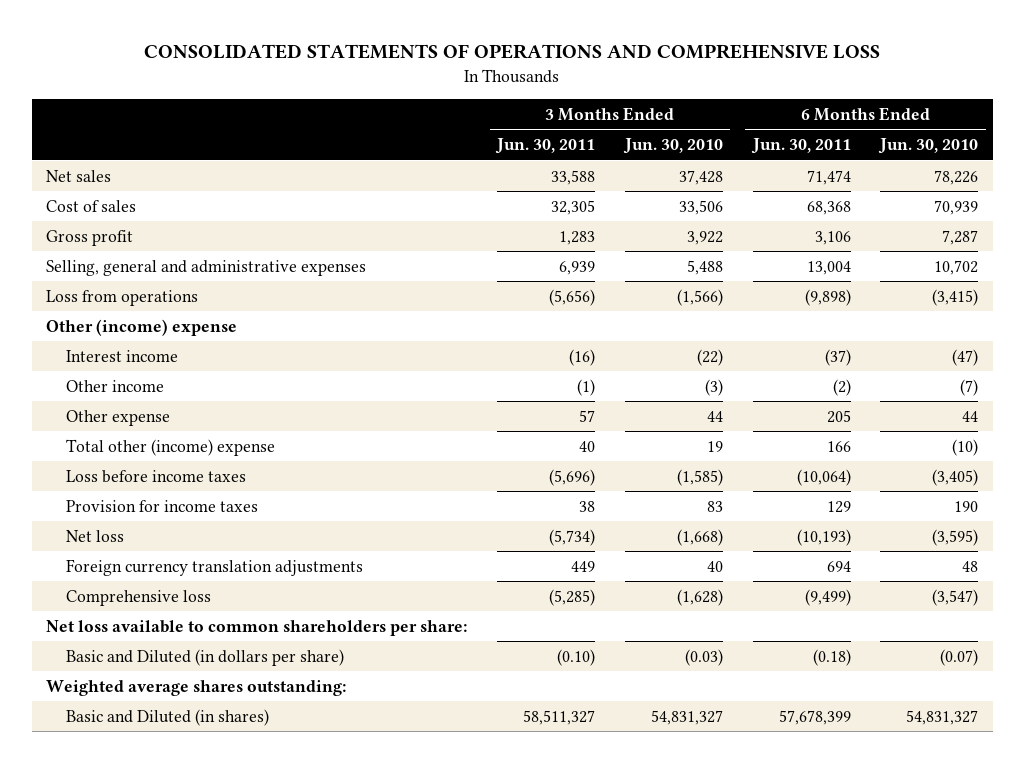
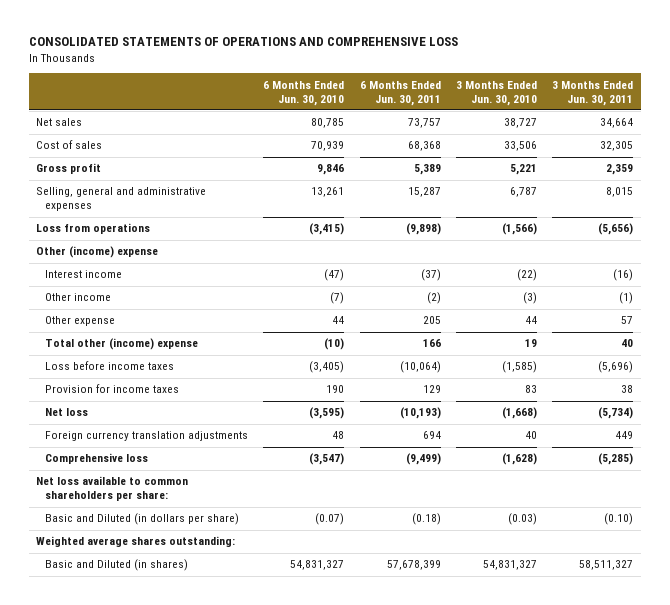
[551,169,596,185] 33,588 -> [600,118,634,129] 34,664
[678,169,723,185] 37,428 -> [504,118,538,129] 38,727
[806,169,851,185] 71,474 -> [407,118,441,129] 73,757
[934,169,979,185] 78,226 -> [311,118,345,129] 80,785
[559,230,596,245] 1,283 -> [606,164,634,176] 2,359
[686,230,723,245] 3,922 -> [510,164,538,176] 5,221
[814,230,851,245] 3,106 -> [413,164,441,176] 5,389
[942,229,979,245] 7,287 -> [317,164,345,176] 9,846
[559,260,596,275] 6,939 -> [606,187,634,198] 8,015
[686,259,723,275] 5,488 -> [510,187,538,198] 6,787
[806,260,851,275] 13,004 -> [407,187,441,198] 15,287
[934,259,979,275] 10,702 -> [311,187,345,198] 13,261

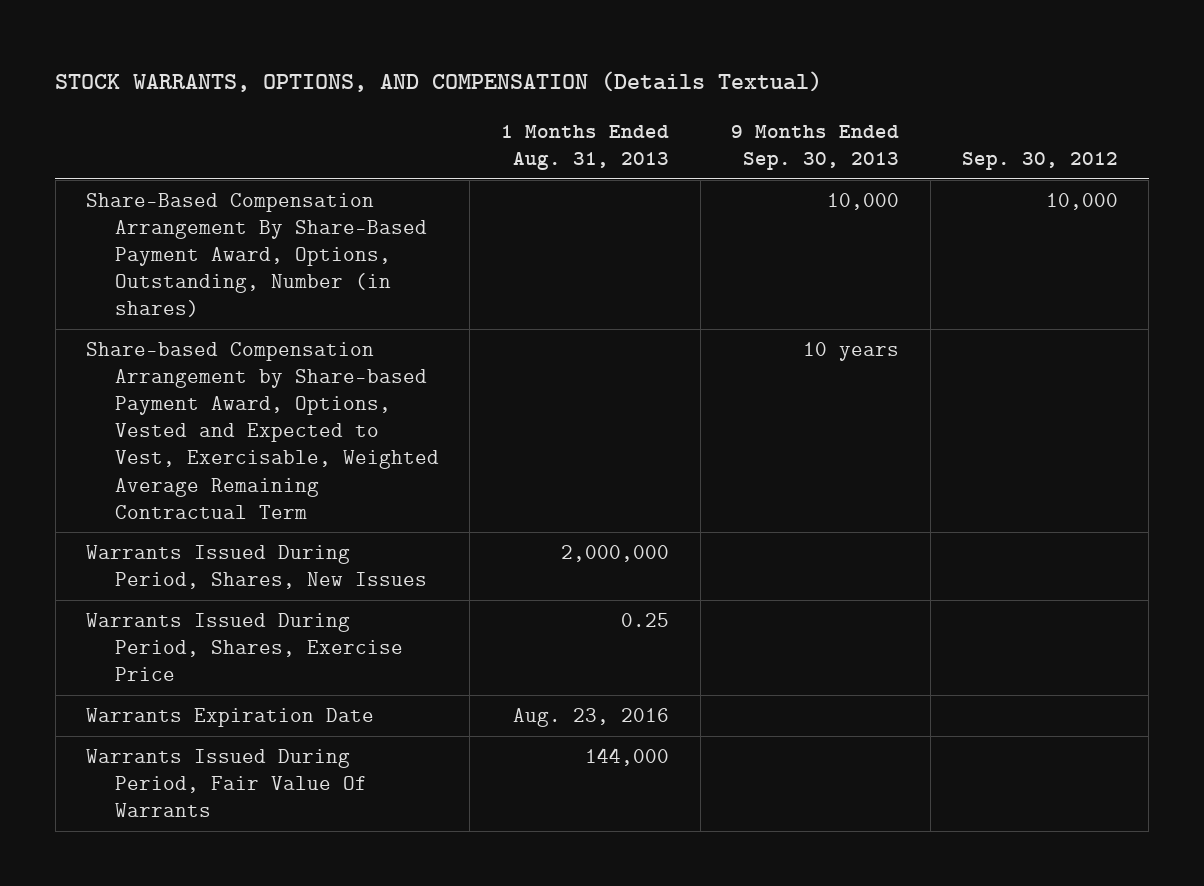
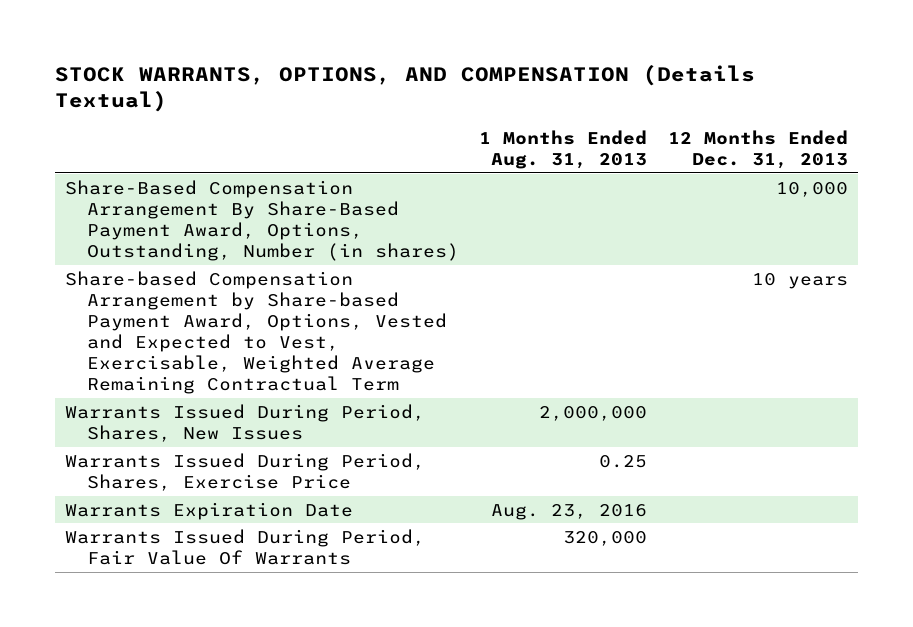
[731,124,900,171] 9 Months Ended Sep. 30, 2013 -> none
[961,152,1118,171] Sep. 30, 2012 -> none
none -> [668,129,849,169] 12 Months Ended Dec. 31, 2013
[584,748,669,767] 144,000 -> [563,530,648,546] 320,000

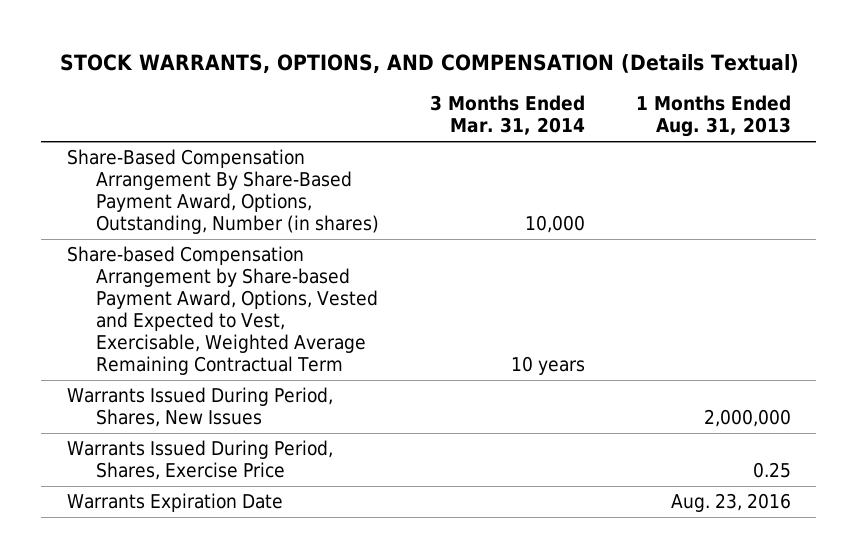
[668,129,849,169] 12 Months Ended Dec. 31, 2013 -> none
none -> [429,95,585,136] 3 Months Ended Mar. 31, 2014
[65,528,426,565] Warrants Issued During Period, Fair Value Of Warrants -> none

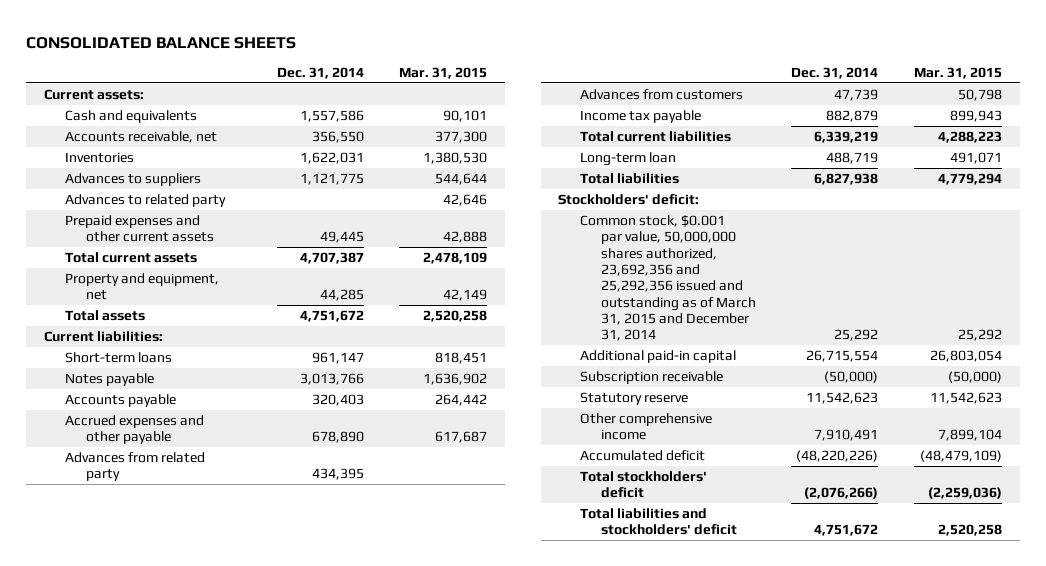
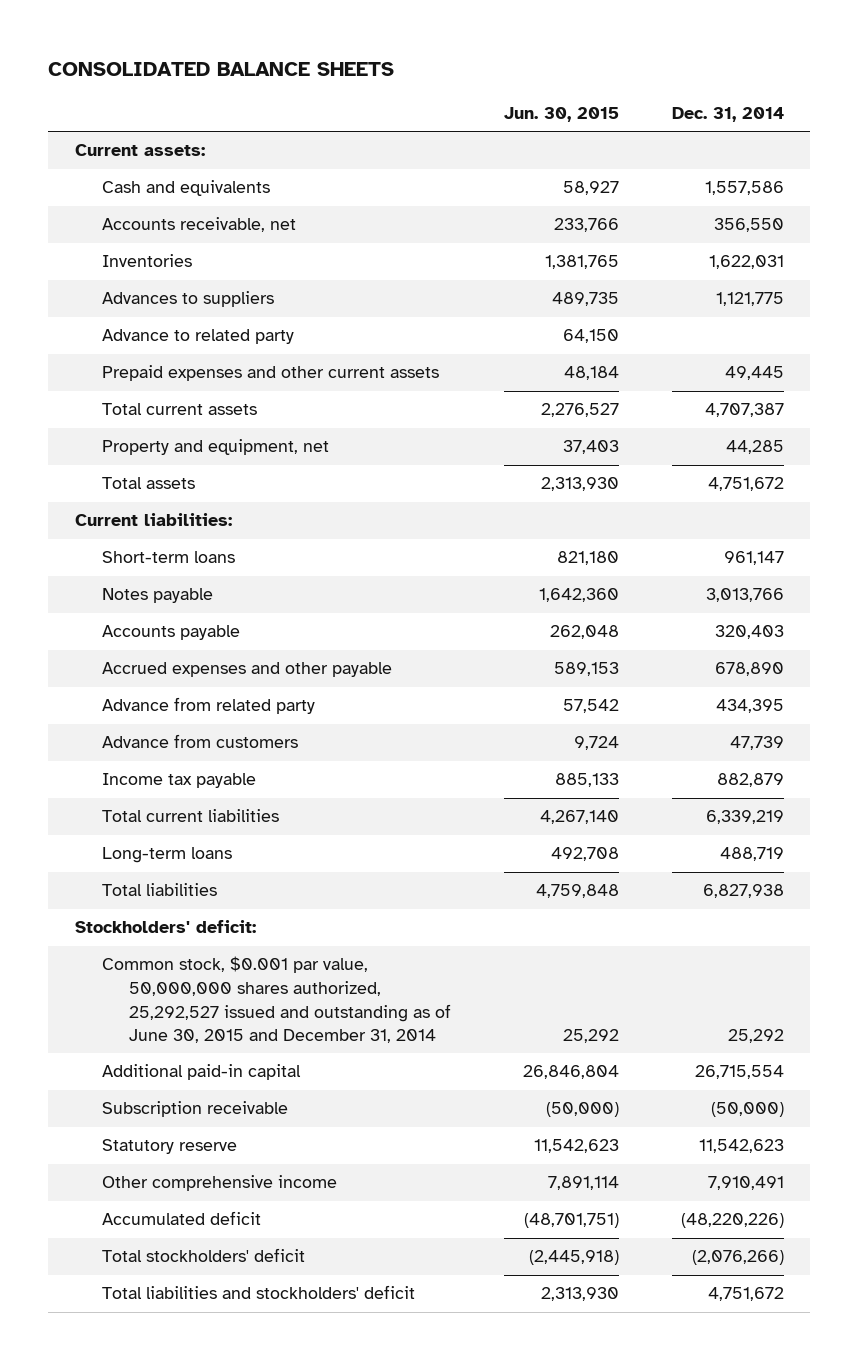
[399,66,488,79] Mar. 31, 2015 -> none
none -> [503,107,619,123] Jun. 30, 2015
[64,194,226,208] Advances to related party -> [101,329,294,345] Advance to related party
[64,452,205,482] Advances from related party -> [101,697,315,715] Advance from related party
[579,89,743,101] Advances from customers -> [101,734,298,749] Advance from customers
[579,152,676,167] Long-term loan -> [101,847,232,864] Long-term loans
[579,215,756,342] Common stock, $0.001 par value, 50,000,000 shares authorized, 23,692,356 and 25,292,356 issued and outstanding as of March 31, 2015 and December 31, 2014 -> [101,956,452,1044] Common stock, $0.001 par value, 50,000,000 shares authorized, 25,292,527 issued and outstanding as of June 30, 2015 and December 31, 2014

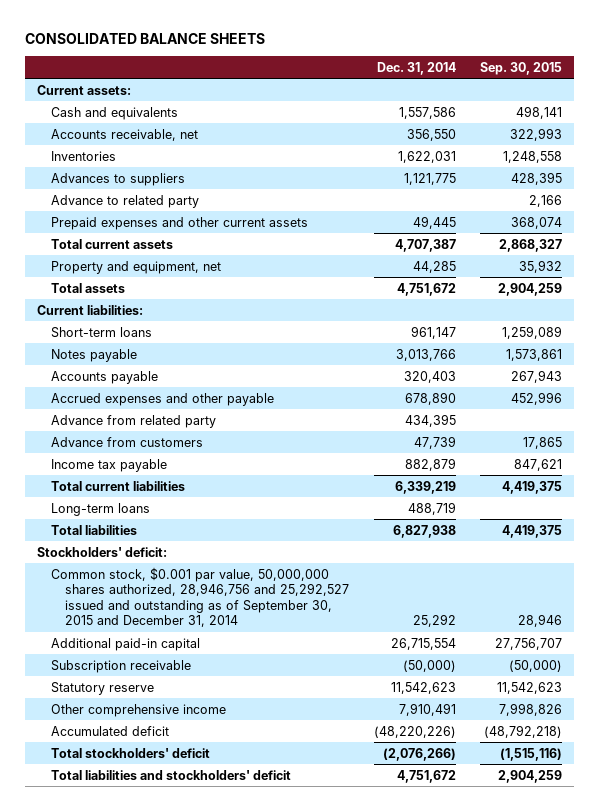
[503,107,619,123] Jun. 30, 2015 -> none
none -> [480,61,563,75] Sep. 30, 2015
[101,956,452,1044] Common stock, $0.001 par value, 50,000,000 shares authorized, 25,292,527 issued and outstanding as of June 30, 2015 and December 31, 2014 -> [50,566,349,628] Common stock, $0.001 par value, 50,000,000 shares authorized, 28,946,756 and 25,292,527 issued and outstanding as of September 30, 2015 and December 31, 2014

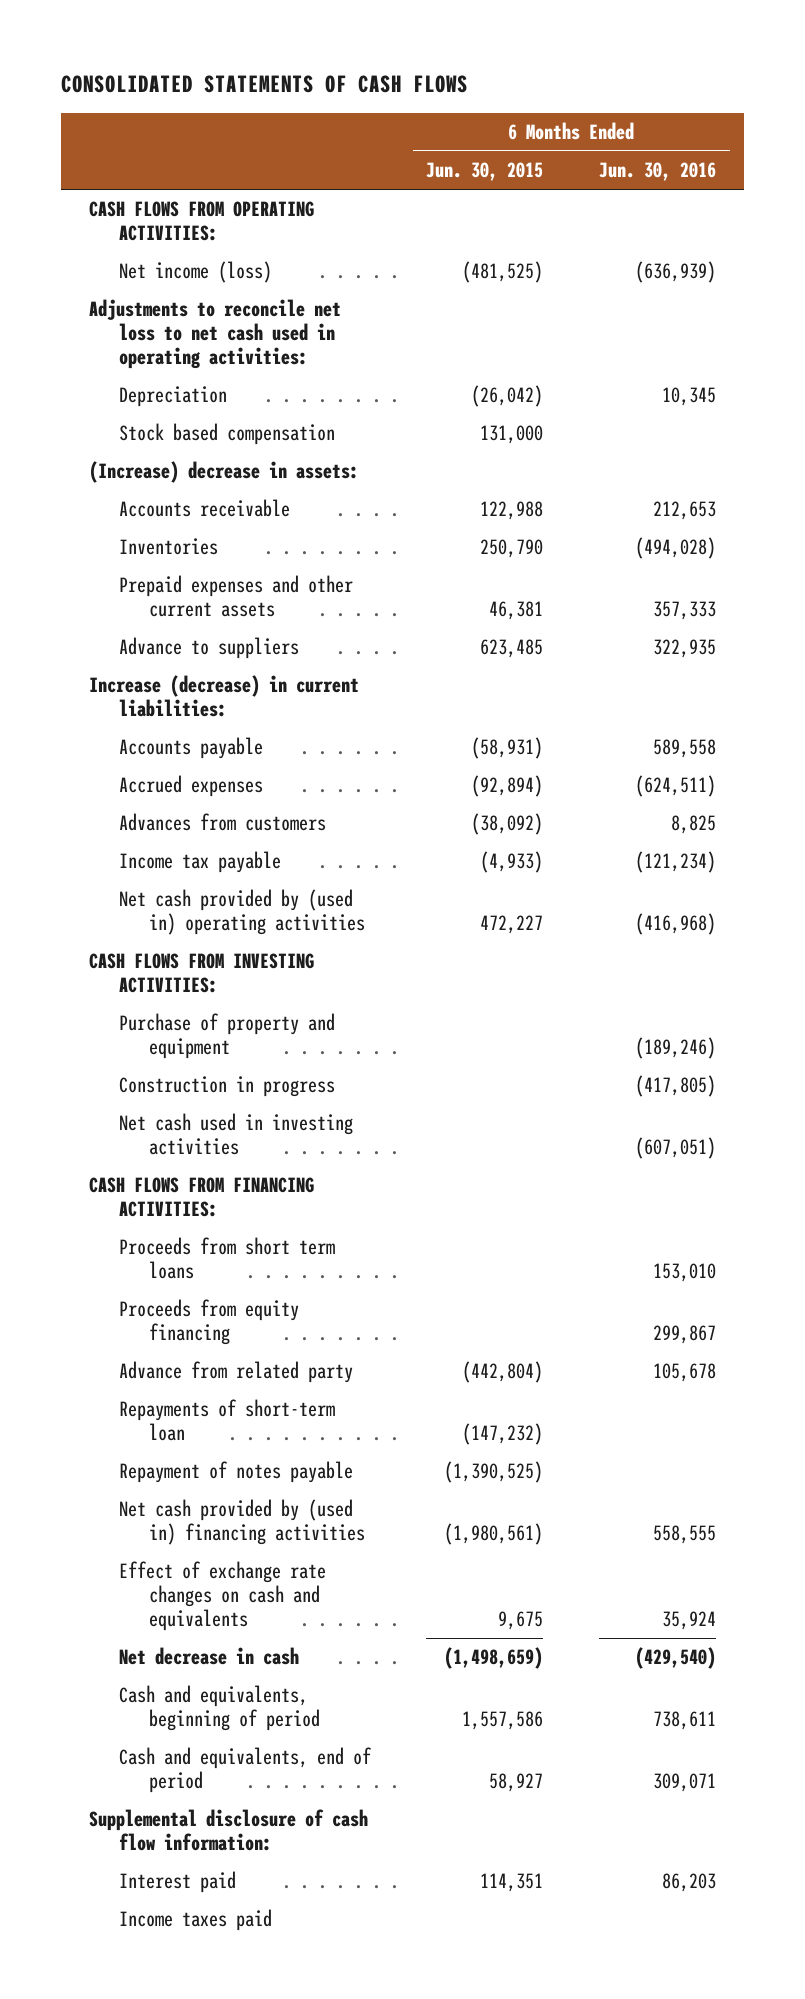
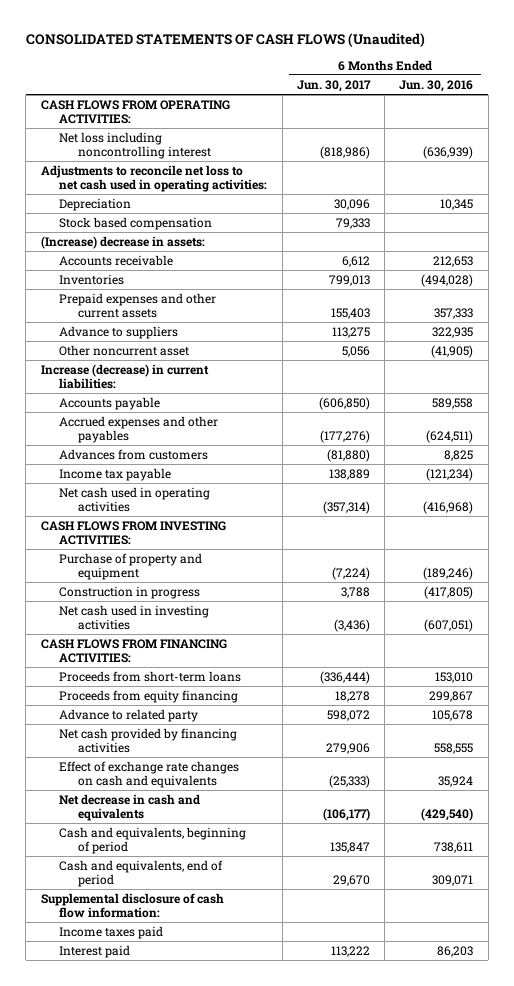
[60,75,468,94] CONSOLIDATED STATEMENTS OF CASH FLOWS -> [25,33,425,48] CONSOLIDATED STATEMENTS OF CASH FLOWS (Unaudited)
[426,162,544,182] Jun. 30, 2015 -> none
none -> [296,79,371,92] Jun. 30, 2017
[118,261,272,284] Net income (loss) -> [59,131,211,159] Net loss including noncontrolling interest
none -> [59,344,190,356] Other noncurrent asset
[118,775,263,798] Accrued expenses -> [59,415,219,443] Accrued expenses and other payables
[118,889,366,936] Net cash provided by (used in) operating activities -> [59,486,211,512] Net cash used in operating activities
[118,1237,335,1280] Proceeds from short term loans -> [59,670,242,682] Proceeds from short-term loans
[118,1399,335,1442] Repayments of short-term loan -> none
[118,1461,353,1484] Repayment of notes payable -> none
[118,1361,353,1384] Advance from related party -> [59,708,199,722] Advance to related party
[118,1499,366,1546] Net cash provided by (used in) financing activities -> [59,727,238,753] Net cash provided by financing activities
[118,1647,299,1666] Net decrease in cash -> [59,793,201,821] Net decrease in cash and equivalents
[118,1871,236,1894] Interest paid -> [59,944,131,958] Interest paid

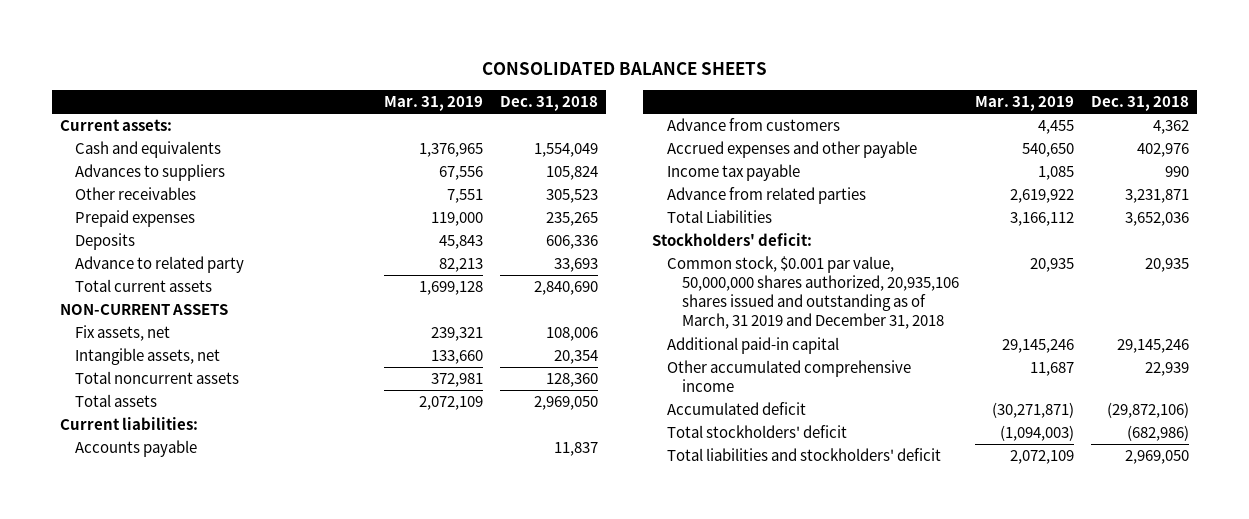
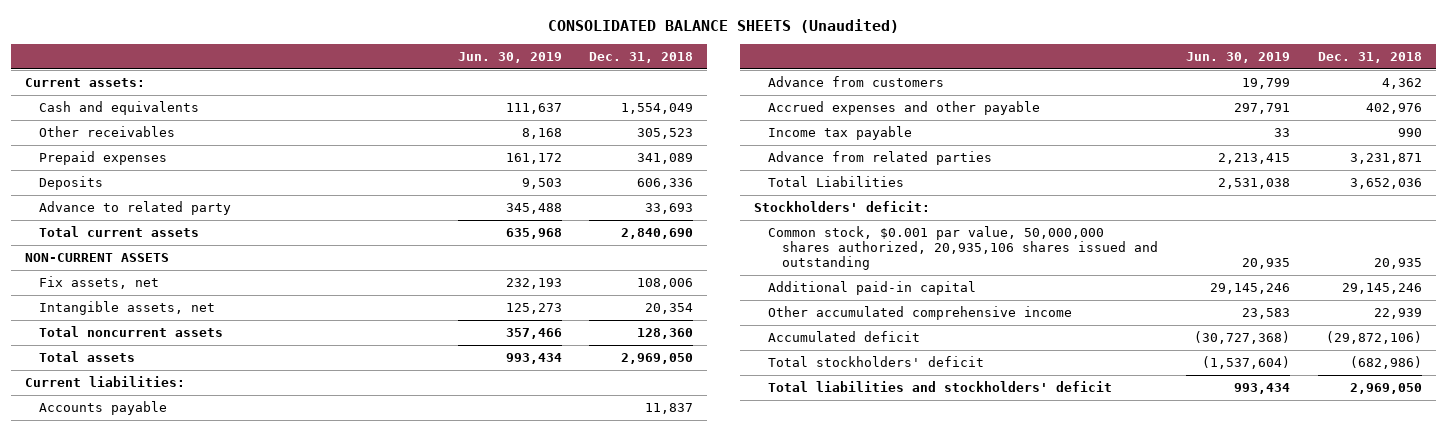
[481,62,767,76] CONSOLIDATED BALANCE SHEETS -> [547,19,899,34] CONSOLIDATED BALANCE SHEETS (Unaudited)
[384,96,484,112] Mar. 31, 2019 -> none
none -> [457,52,562,64] Jun. 30, 2019
[75,164,226,182] Advances to suppliers -> none
[545,212,598,227] 235,265 -> [637,153,694,165] 341,089
[666,256,959,330] Common stock, $0.001 par value, 50,000,000 shares authorized, 20,935,106 shares issued and outstanding as of March, 31 2019 and December 31, 2018 -> [767,226,1159,270] Common stock, $0.001 par value, 50,000,000 shares authorized, 20,935,106 shares issued and outstanding

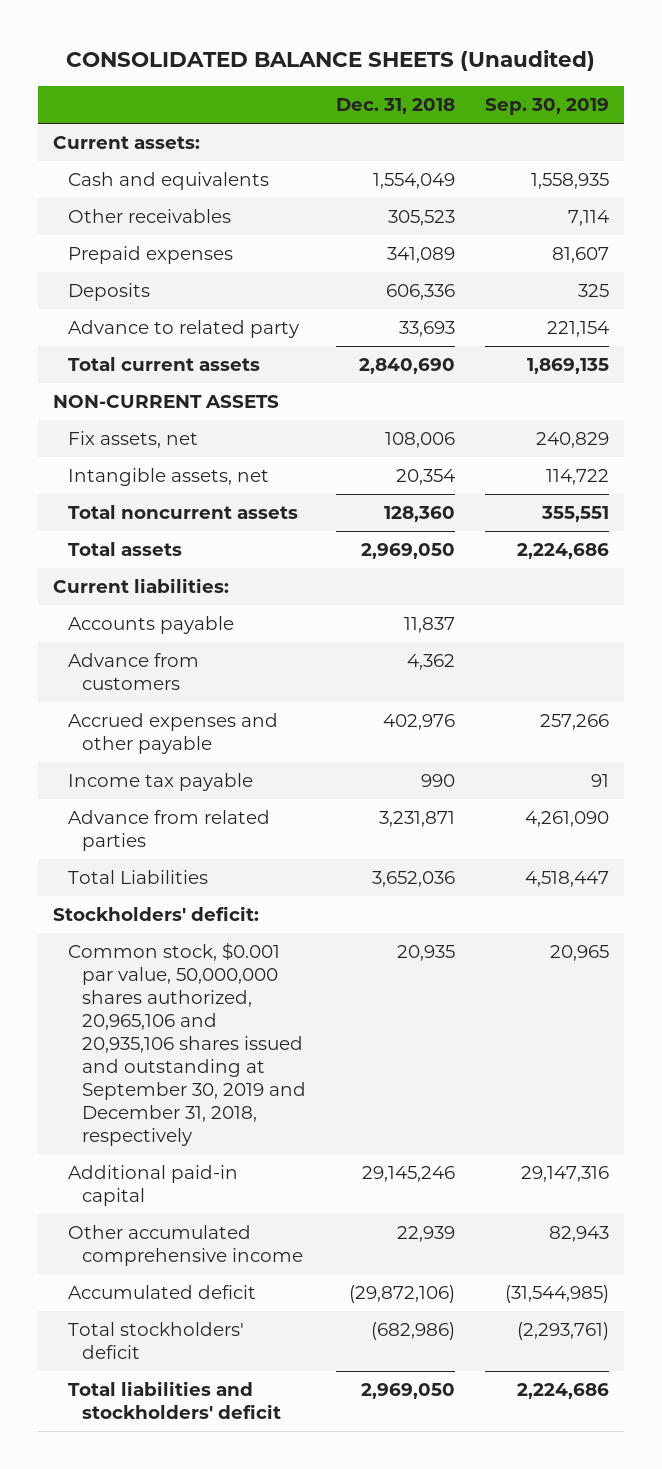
[457,52,562,64] Jun. 30, 2019 -> none
none -> [484,98,609,116] Sep. 30, 2019
[767,226,1159,270] Common stock, $0.001 par value, 50,000,000 shares authorized, 20,935,106 shares issued and outstanding -> [67,942,307,1147] Common stock, $0.001 par value, 50,000,000 shares authorized, 20,965,106 and 20,935,106 shares issued and outstanding at September 30, 2019 and December 31, 2018, respectively

